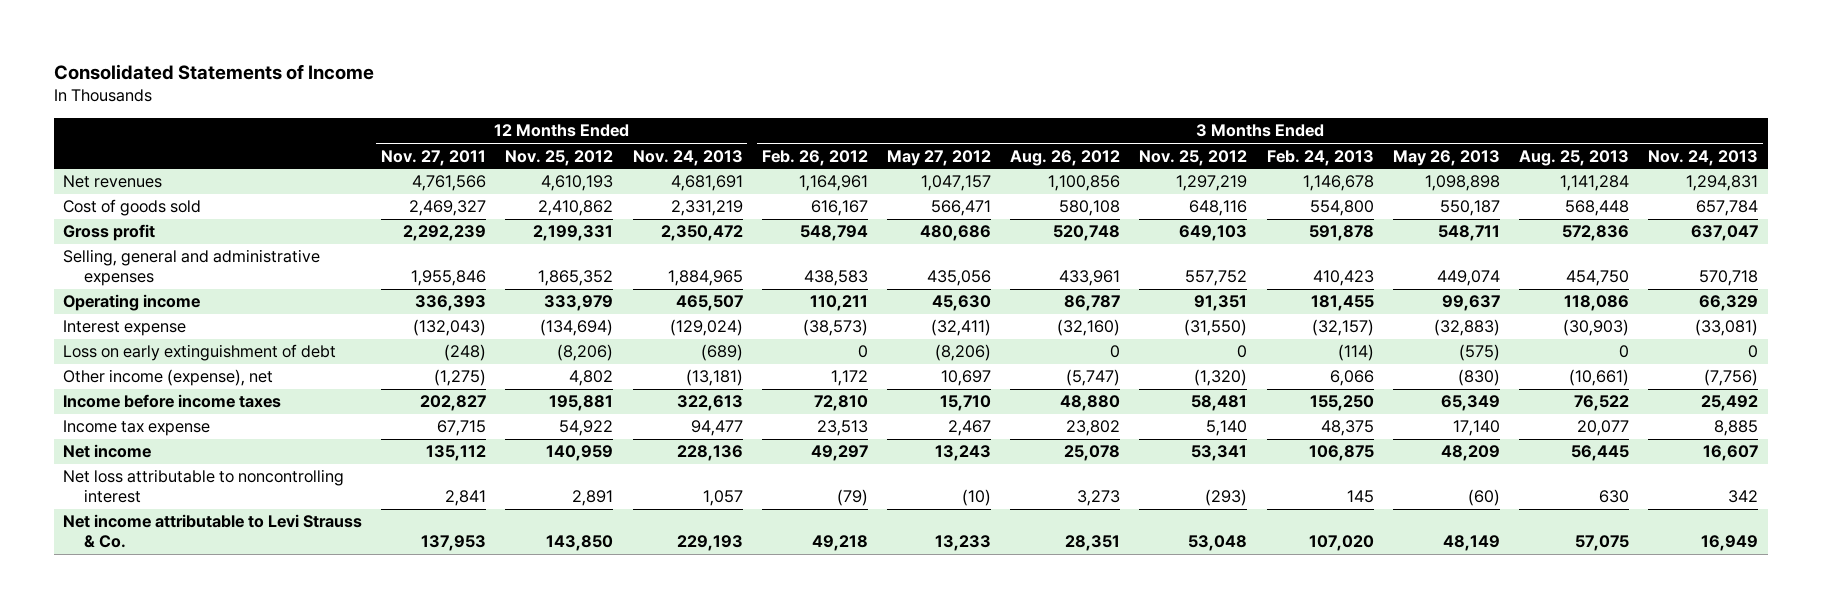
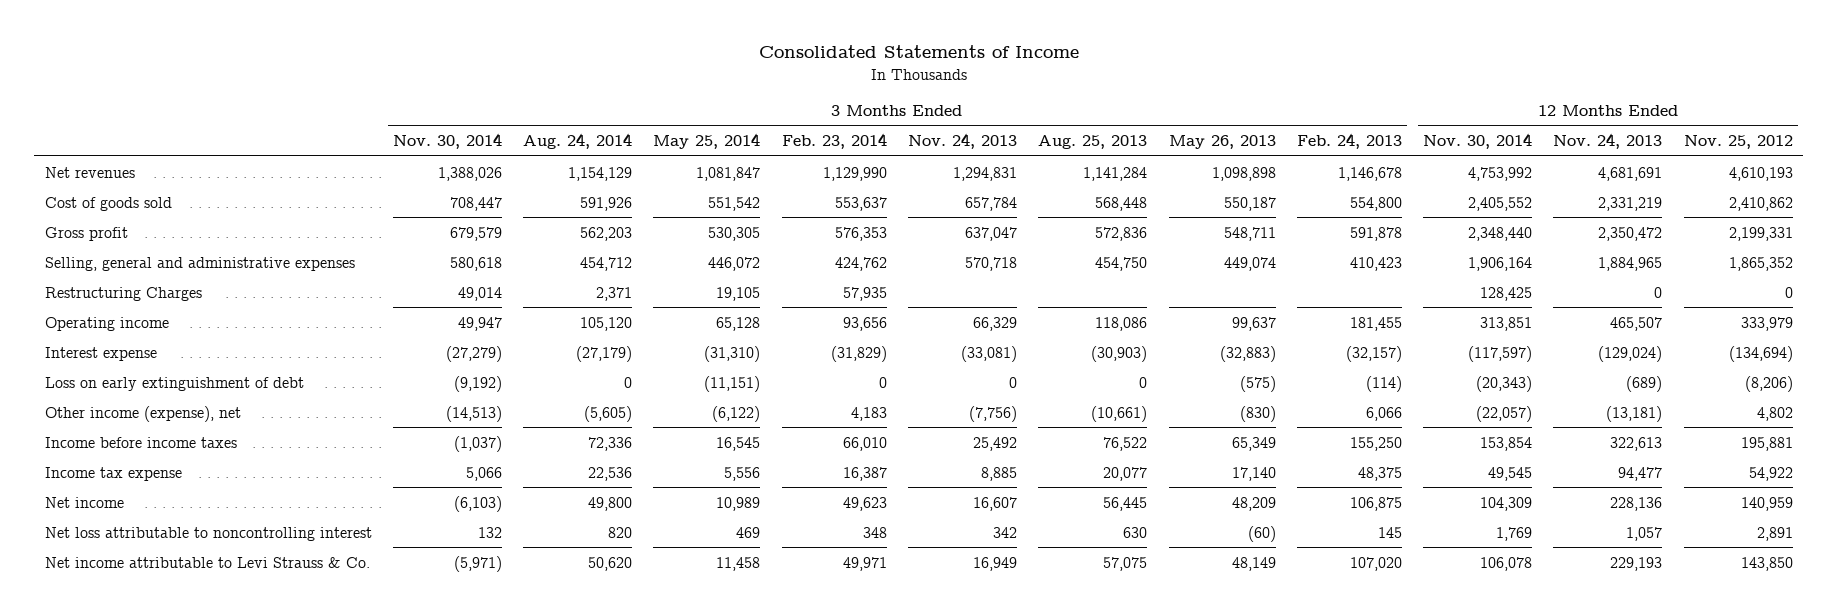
[381,149,487,166] Nov. 27, 2011 -> none
[761,149,868,166] Feb. 26, 2012 -> none
[887,149,992,166] May 27, 2012 -> none
[1010,149,1121,166] Aug. 26, 2012 -> none
[1139,149,1248,166] Nov. 25, 2012 -> none
none -> [392,133,502,150] Nov. 30, 2014
none -> [523,133,633,150] Aug. 24, 2014
none -> [653,133,761,150] May 25, 2014
none -> [781,133,887,150] Feb. 23, 2014
none -> [1423,133,1533,150] Nov. 30, 2014
none -> [44,286,202,301] Restructuring Charges

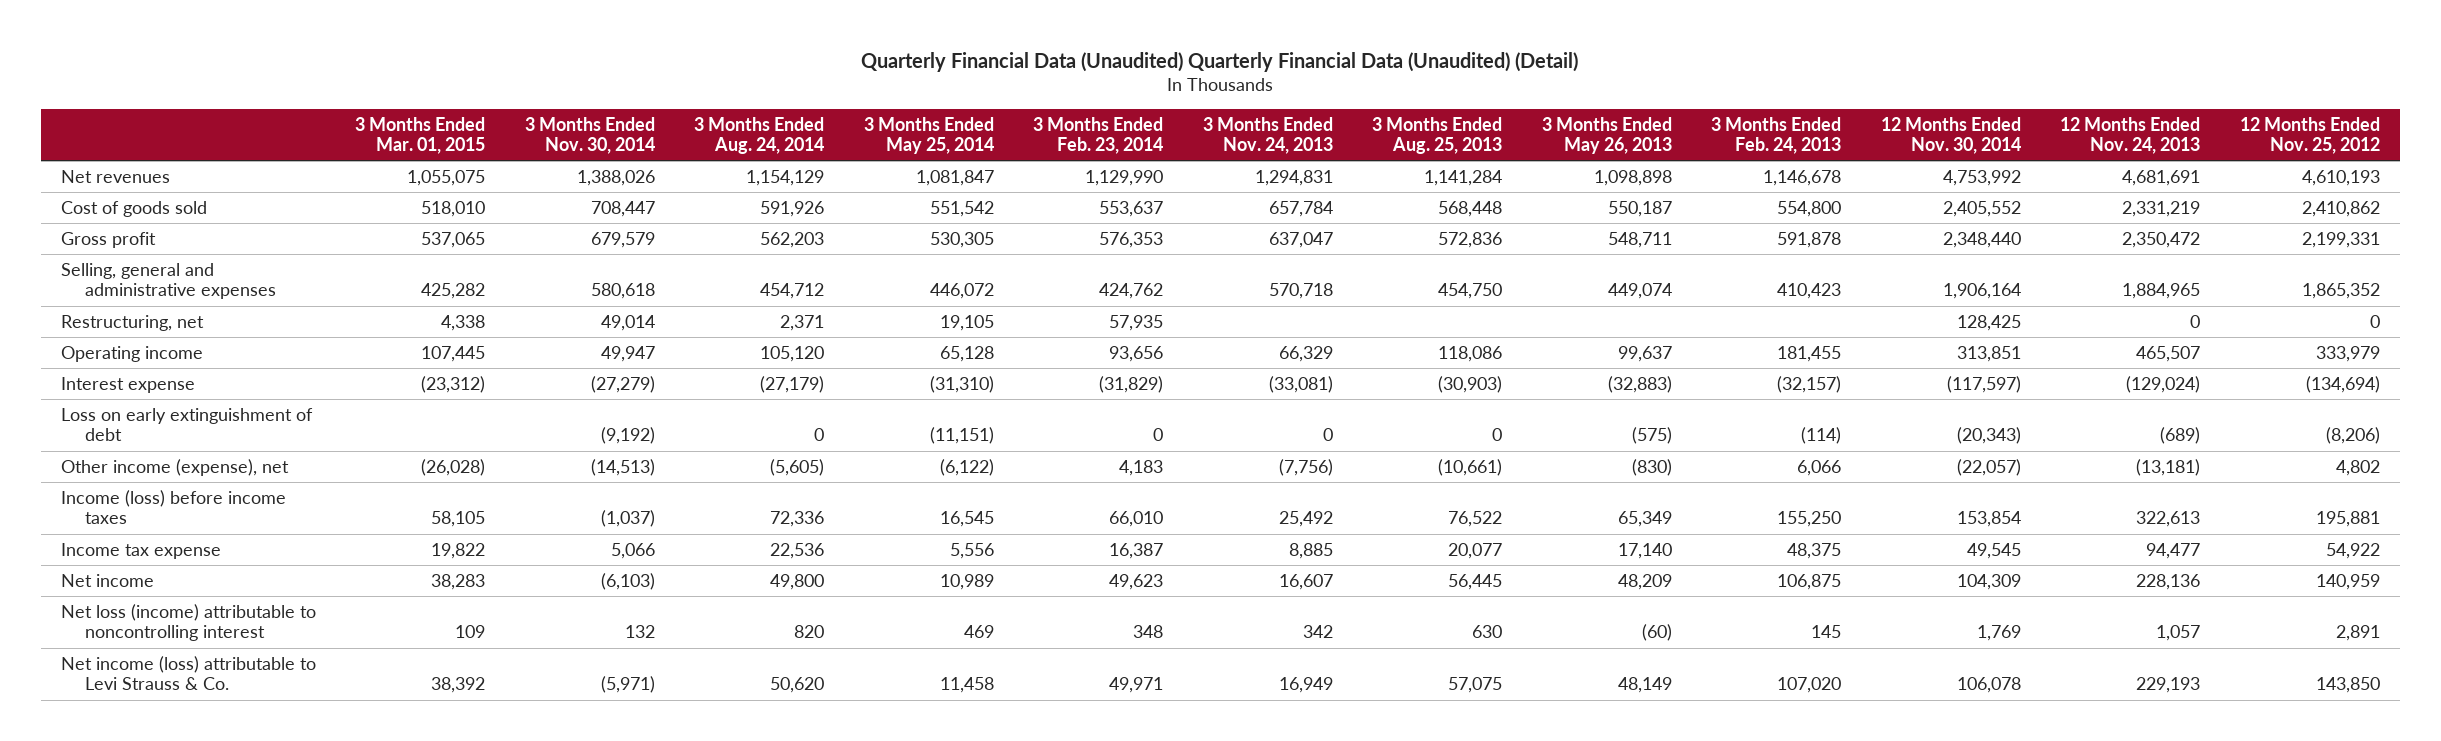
[758,45,1079,59] Consolidated Statements of Income -> [861,51,1579,72] Quarterly Financial Data (Unaudited) Quarterly Financial Data (Unaudited) (Detail)
none -> [355,116,486,155] 3 Months Ended Mar. 01, 2015
[44,286,202,301] Restructuring Charges -> [60,314,204,331] Restructuring, net
[44,436,237,448] Income before income taxes -> [60,489,286,525] Income (loss) before income taxes
[44,526,372,541] Net loss attributable to noncontrolling interest -> [60,603,316,642] Net loss (income) attributable to noncontrolling interest
[44,556,370,568] Net income attributable to Levi Strauss & Co. -> [60,655,316,691] Net income (loss) attributable to Levi Strauss & Co.

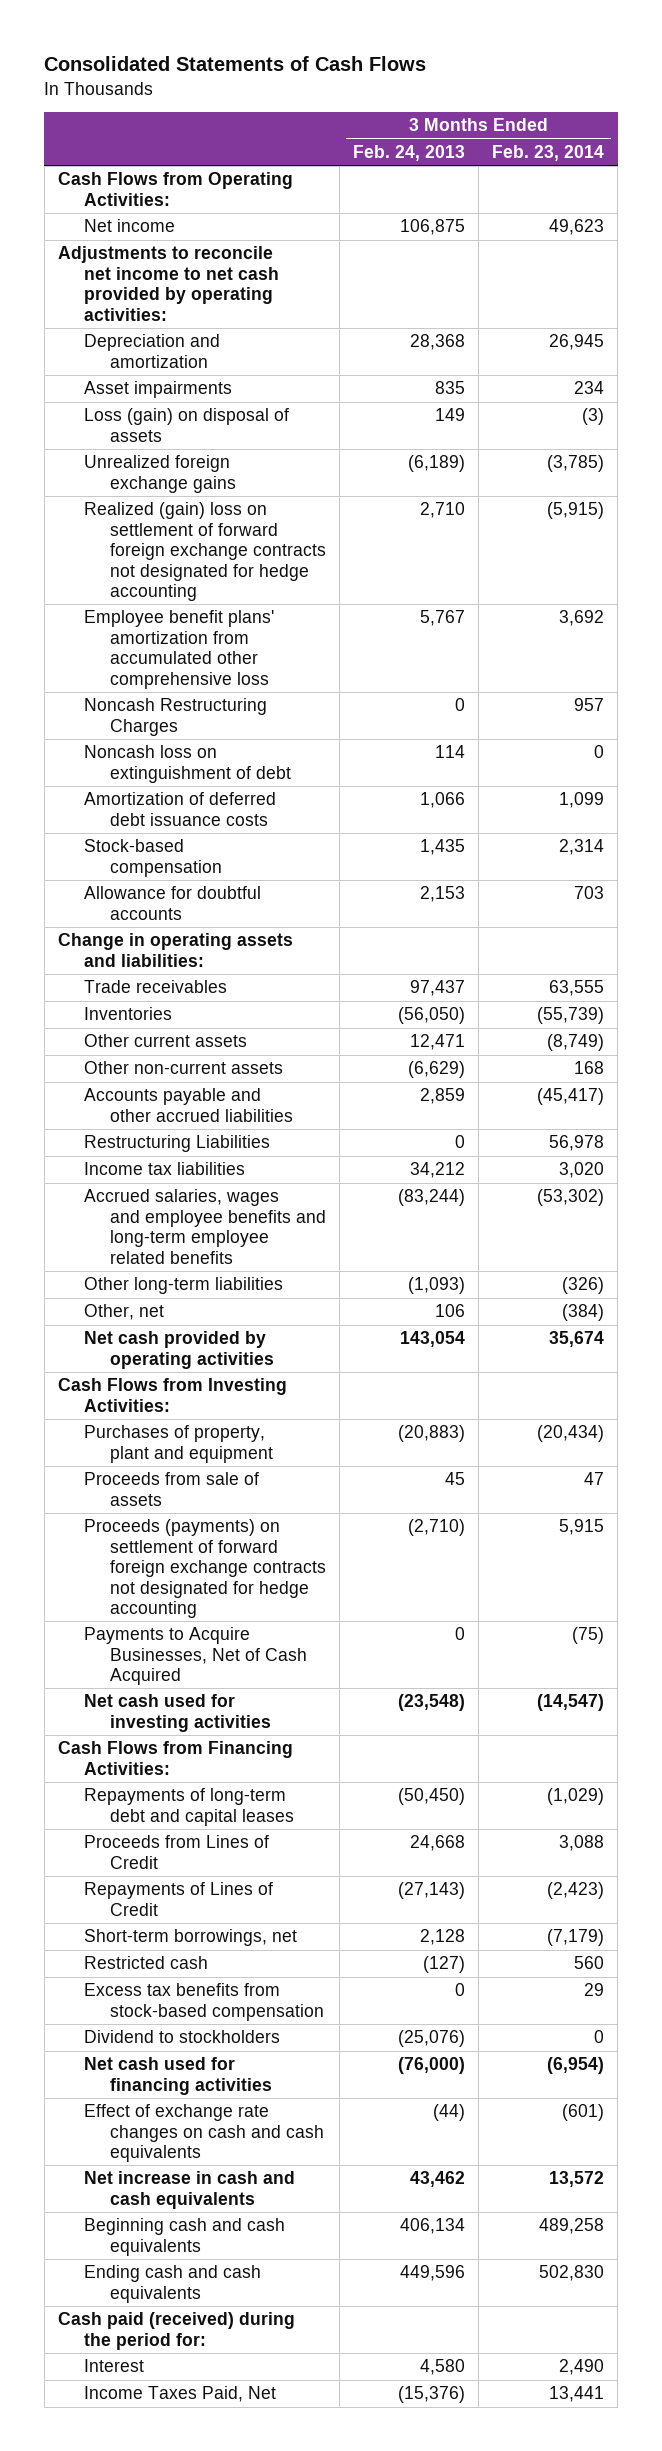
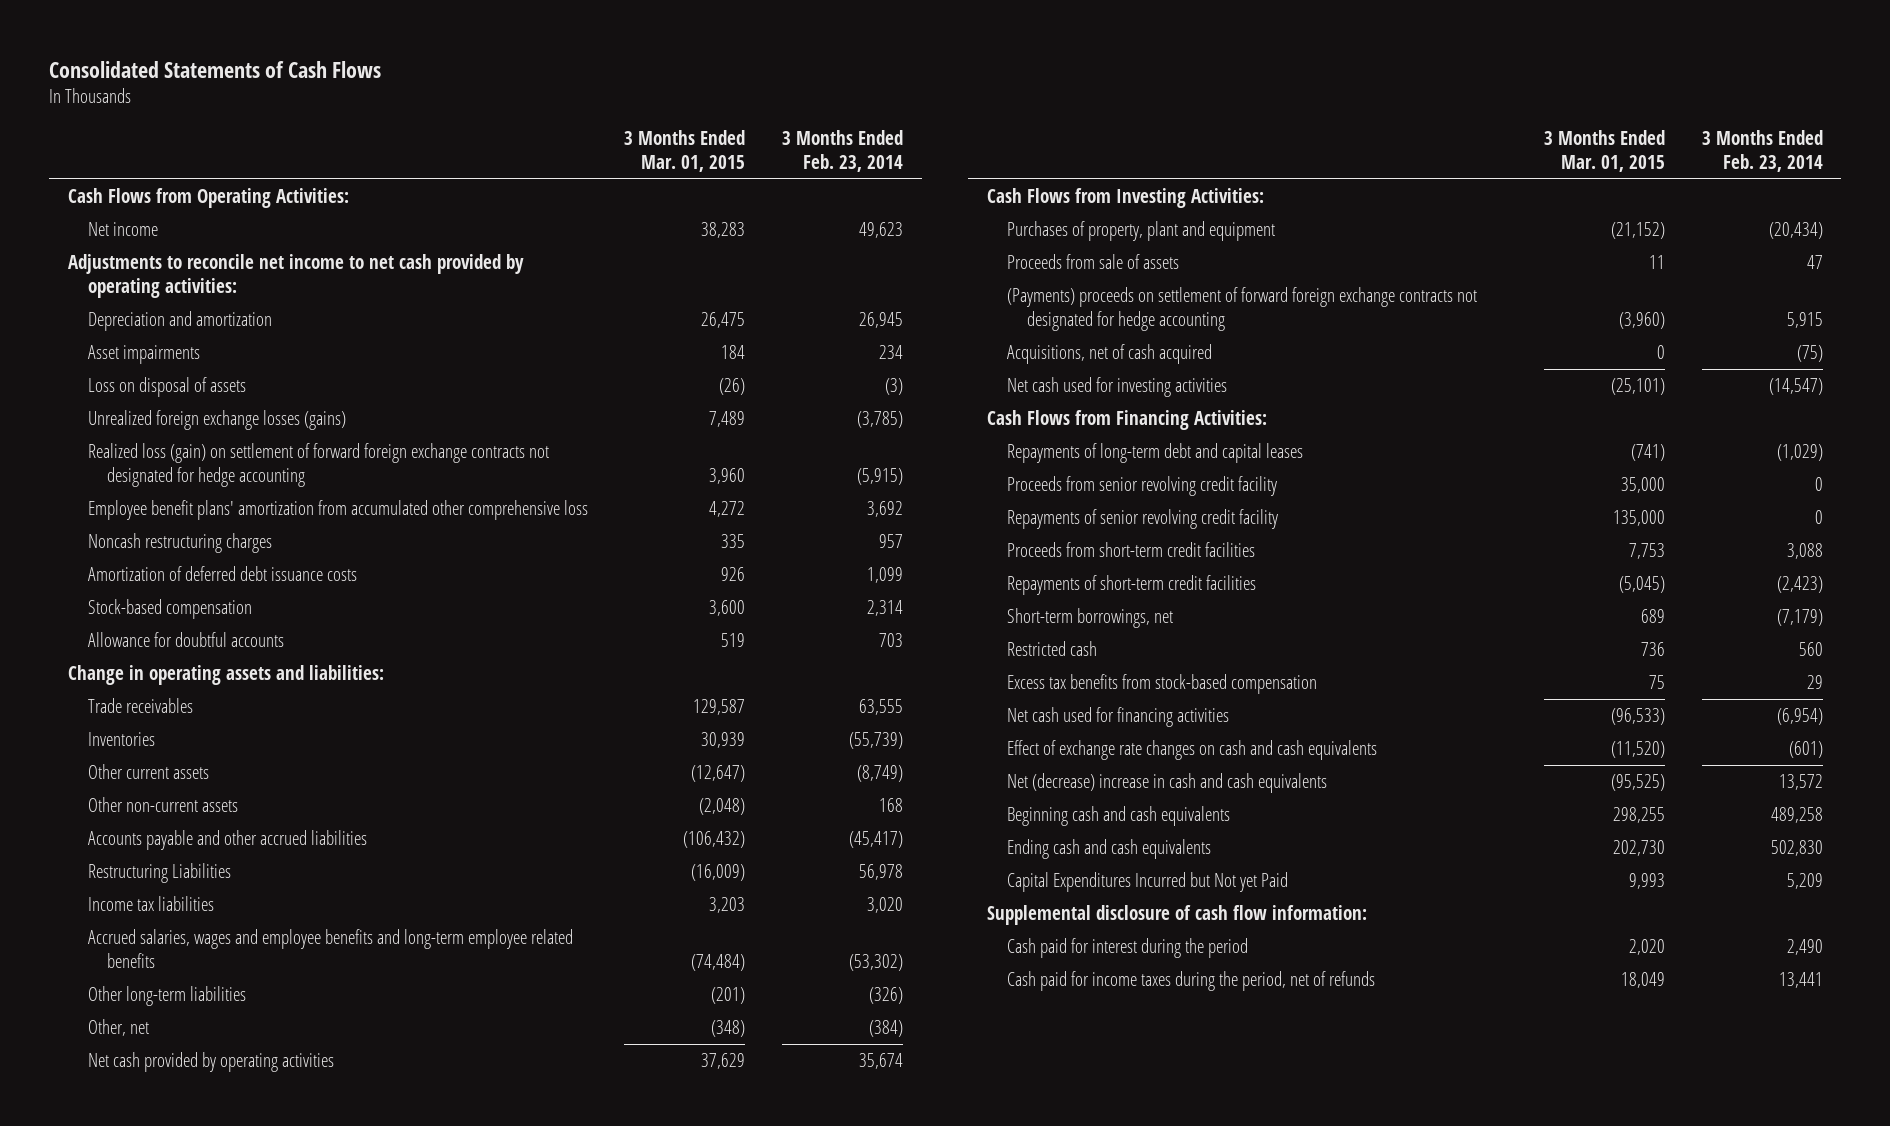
[353,145,466,162] Feb. 24, 2013 -> none
none -> [624,130,746,172] 3 Months Ended Mar. 01, 2015
[83,408,289,442] Loss (gain) on disposal of assets -> [87,377,246,398] Loss on disposal of assets
[83,455,236,493] Unrealized foreign exchange gains -> [87,410,346,431] Unrealized foreign exchange losses (gains)
[83,502,326,602] Realized (gain) loss on settlement of forward foreign exchange contracts not designated for hedge accounting -> [87,443,549,487] Realized loss (gain) on settlement of forward foreign exchange contracts not designated for hedge accounting
[83,745,291,783] Noncash loss on extinguishment of debt -> none
[83,698,267,736] Noncash Restructuring Charges -> [87,533,272,554] Noncash restructuring charges
[83,1519,326,1619] Proceeds (payments) on settlement of forward foreign exchange contracts not designated for hedge accounting -> [1006,287,1477,331] (Payments) proceeds on settlement of forward foreign exchange contracts not designated for hedge accounting
[83,1627,307,1686] Payments to Acquire Businesses, Net of Cash Acquired -> [1006,344,1212,365] Acquisitions, net of cash acquired
none -> [1006,476,1277,497] Proceeds from senior revolving credit facility
none -> [1006,509,1278,530] Repayments of senior revolving credit facility
[83,1835,269,1869] Proceeds from Lines of Credit -> [1006,542,1255,558] Proceeds from short-term credit facilities
[83,1882,273,1916] Repayments of Lines of Credit -> [1006,575,1256,596] Repayments of short-term credit facilities
[83,2030,280,2044] Dividend to stockholders -> none
[83,2171,295,2209] Net increase in cash and cash equivalents -> [1006,773,1327,794] Net (decrease) increase in cash and cash equivalents
[57,2312,295,2350] Cash paid (received) during the period for: -> none
none -> [1006,872,1288,893] Capital Expenditures Incurred but Not yet Paid
none -> [986,905,1367,926] Supplemental disclosure of cash flow information:
[83,2359,144,2373] Interest -> [1006,938,1248,959] Cash paid for interest during the period
[83,2386,276,2403] Income Taxes Paid, Net -> [1006,971,1375,992] Cash paid for income taxes during the period, net of refunds

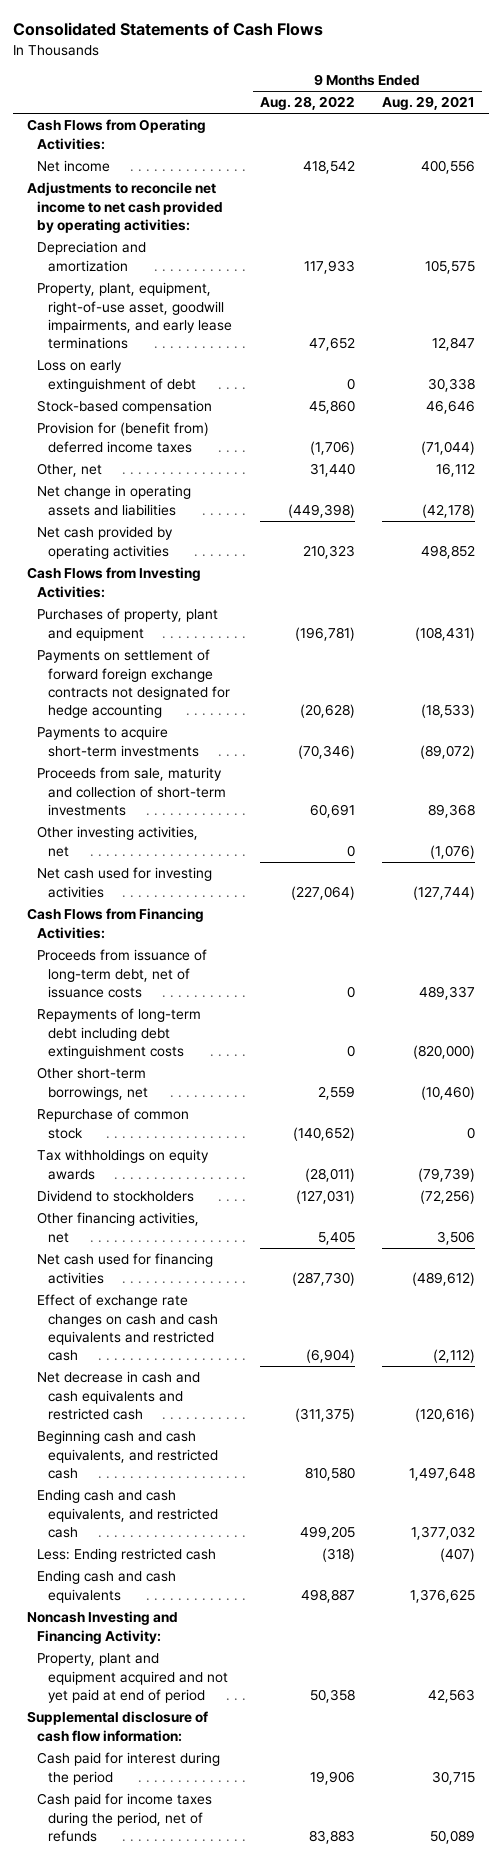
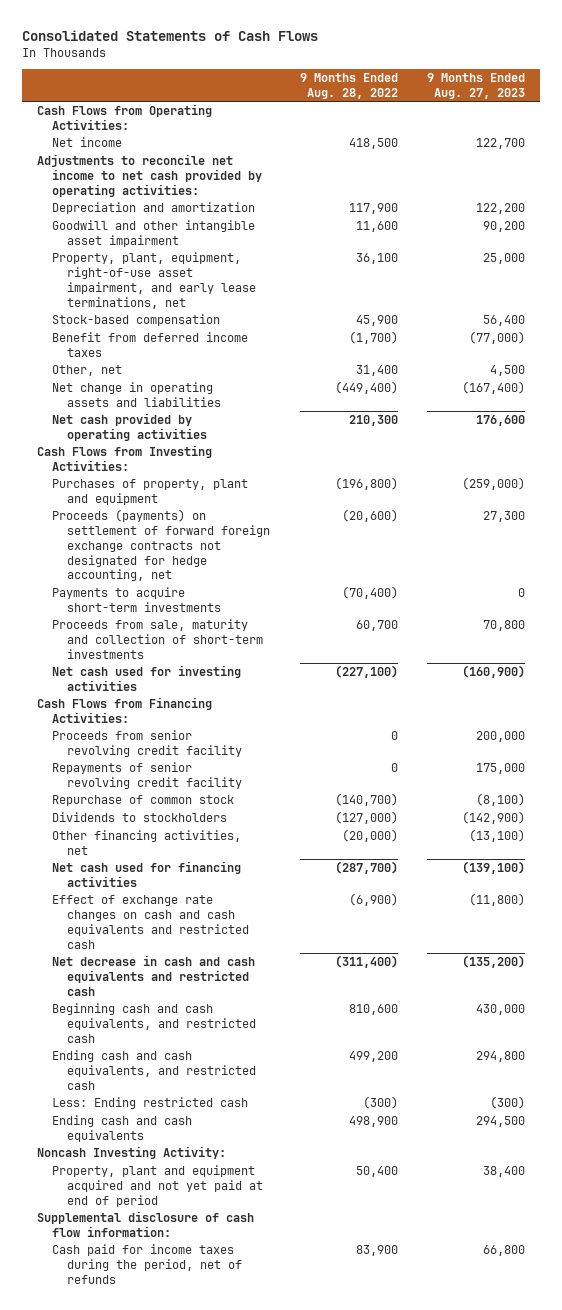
[382,96,476,111] Aug. 29, 2021 -> none
none -> [426,72,525,99] 9 Months Ended Aug. 27, 2023
[302,160,355,175] 418,542 -> [348,138,398,150] 418,500
[37,360,196,392] Loss on early extinguishment of debt -> none
[303,259,355,274] 117,933 -> [348,203,398,215] 117,900
none -> [52,220,256,247] Goodwill and other intangible asset impairment
[37,282,232,350] Property, plant, equipment, right-of-use asset, goodwill impairments, and early lease terminations -> [52,252,257,309] Property, plant, equipment, right-of-use asset impairment, and early lease terminations, net
[308,337,355,352] 47,652 -> [355,253,398,265] 36,100
[308,400,355,415] 45,860 -> [355,315,398,327] 45,900
[37,422,210,453] Provision for (benefit from) deferred income taxes -> [52,332,249,357] Benefit from deferred income taxes
[309,440,355,455] (1,706) -> [348,331,398,345] (1,700)
[309,463,355,478] 31,440 -> [355,365,398,377] 31,400
[287,503,355,518] (449,398) -> [334,381,398,395] (449,400)
[302,544,355,559] 210,323 -> [348,415,398,427] 210,300
[37,826,199,857] Other investing activities, net -> none
[294,626,355,641] (196,781) -> [334,477,398,491] (196,800)
[37,649,230,719] Payments on settlement of forward foreign exchange contracts not designated for hedge accounting -> [52,509,271,582] Proceeds (payments) on settlement of forward foreign exchange contracts not designated for hedge accounting, net
[299,704,355,719] (20,628) -> [341,509,398,523] (20,600)
[297,744,355,759] (70,346) -> [341,586,398,600] (70,400)
[309,803,355,818] 60,691 -> [355,620,398,632] 60,700
[290,885,355,900] (227,064) -> [334,665,398,679] (227,100)
[37,949,208,998] Proceeds from issuance of long-term debt, net of issuance costs -> none
[37,1008,202,1059] Repayments of long-term debt including debt extinguishment costs -> none
[37,1067,148,1100] Other short-term borrowings, net -> none
[37,1149,210,1180] Tax withholdings on equity awards -> none
none -> [52,730,243,757] Proceeds from senior revolving credit facility
none -> [52,762,243,789] Repayments of senior revolving credit facility
[292,1126,355,1141] (140,652) -> [334,793,398,807] (140,700)
[37,1190,195,1203] Dividend to stockholders -> [52,812,228,823] Dividends to stockholders
[295,1190,355,1205] (127,031) -> [334,811,398,825] (127,000)
[317,1230,355,1245] 5,405 -> [341,829,398,843] (20,000)
[291,1271,355,1286] (287,730) -> [334,861,398,875] (287,700)
[305,1349,355,1364] (6,904) -> [348,893,398,907] (6,900)
[294,1407,355,1422] (311,375) -> [334,955,398,969] (311,400)
[304,1466,355,1481] 810,580 -> [348,1004,398,1016] 810,600
[299,1525,355,1540] 499,205 -> [348,1051,398,1063] 499,200
[321,1548,355,1563] (318) -> [362,1096,398,1110] (300)
[300,1588,355,1603] 498,887 -> [348,1116,398,1128] 498,900
[27,1611,179,1644] Noncash Investing and Financing Activity: -> [36,1146,226,1160] Noncash Investing Activity:
[309,1688,355,1703] 50,358 -> [355,1166,398,1178] 50,400
[37,1752,221,1785] Cash paid for interest during the period -> none
[308,1829,355,1844] 83,883 -> [355,1245,398,1257] 83,900

